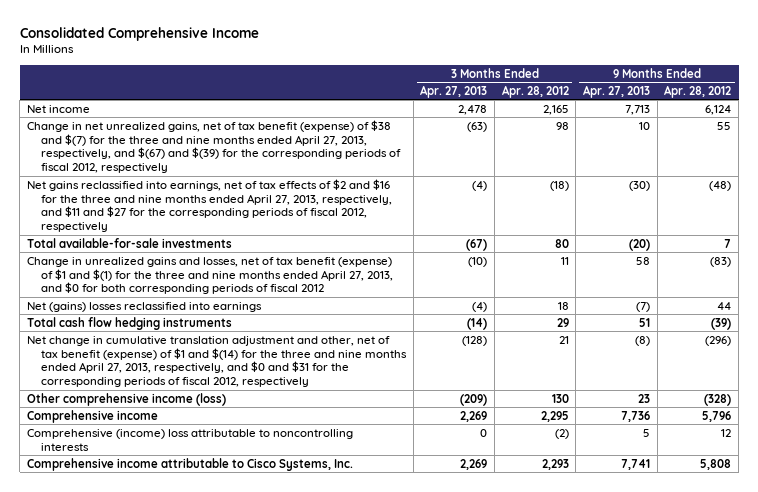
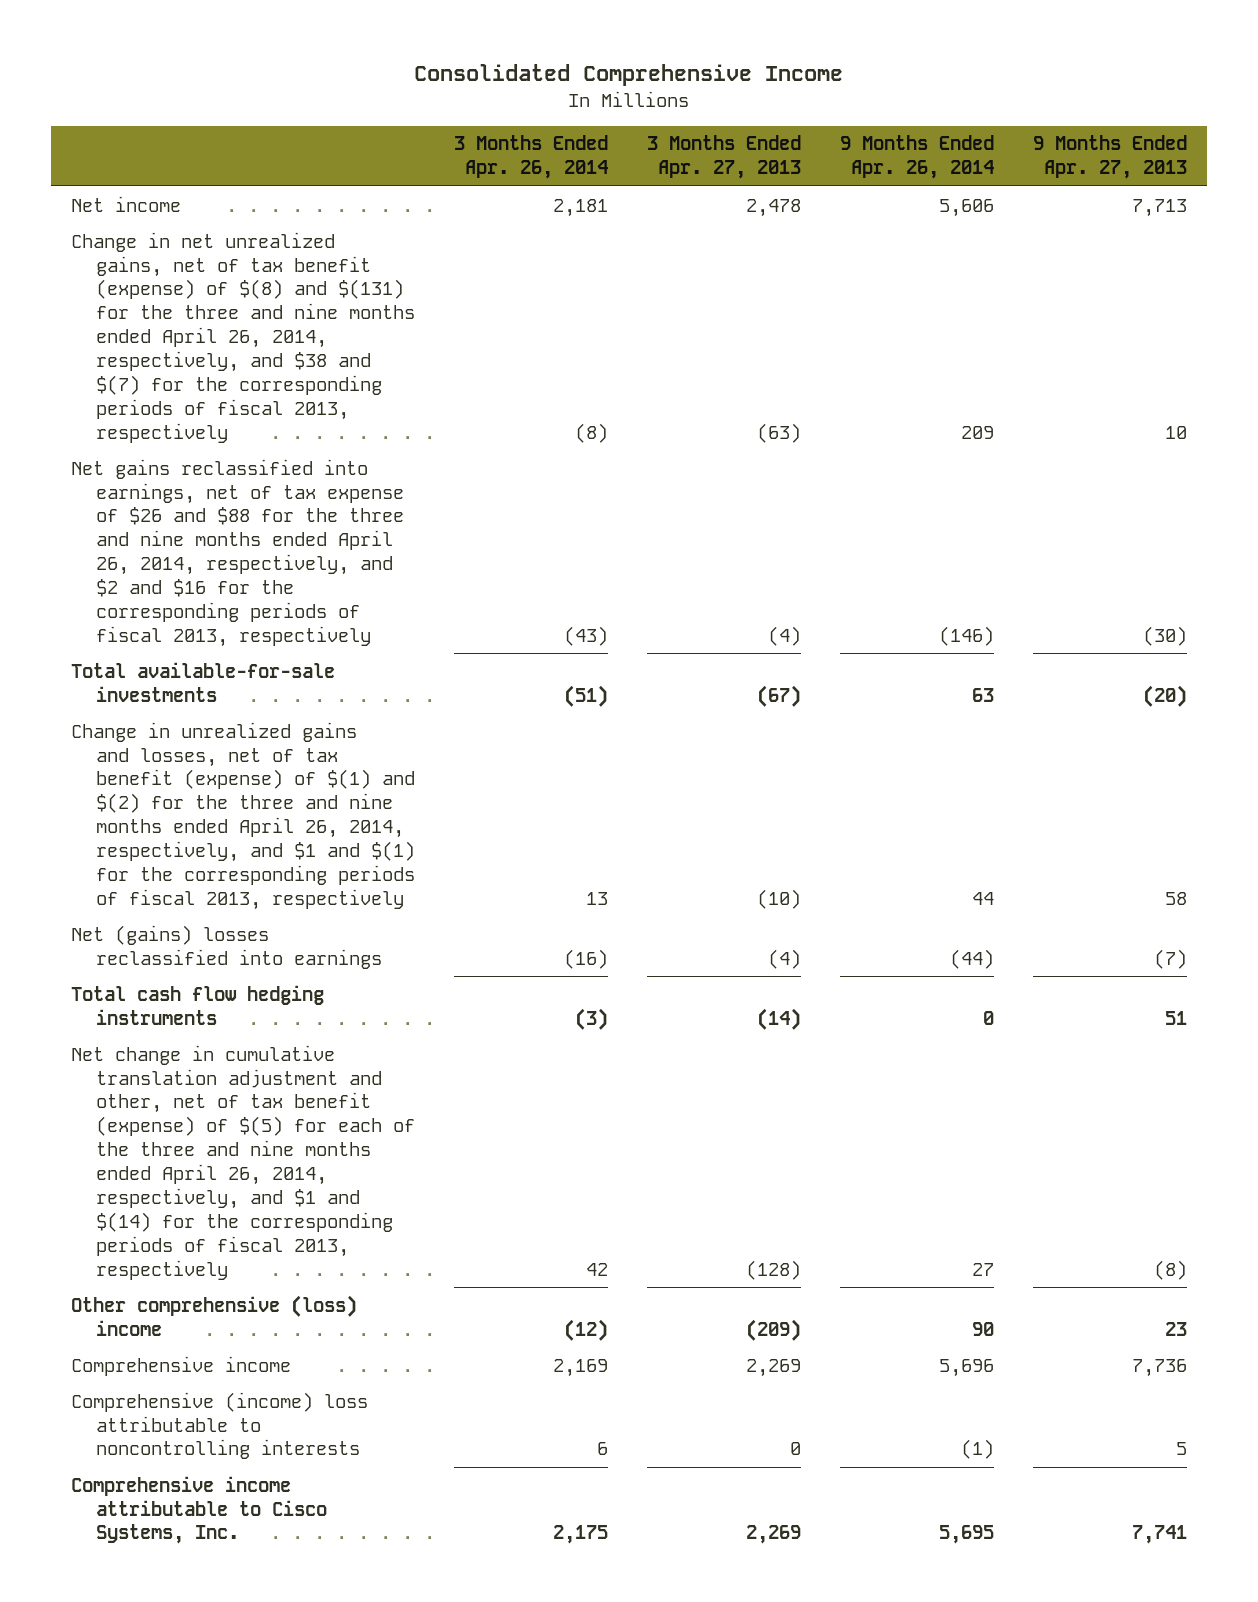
[501,84,569,98] Apr. 28, 2012 -> none
[664,84,732,98] Apr. 28, 2012 -> none
none -> [454,135,609,180] 3 Months Ended Apr. 26, 2014
none -> [840,135,995,180] 9 Months Ended Apr. 26, 2014
[26,119,401,174] Change in net unrealized gains, net of tax benefit (expense) of $38 and $(7) for the three and nine months ended April 27, 2013, respectively, and $(67) and $(39) for the corresponding periods of fiscal 2012, respectively -> [70,231,416,443] Change in net unrealized gains, net of tax benefit (expense) of $(8) and $(131) for the three and nine months ended April 26, 2014, respectively, and $38 and $(7) for the corresponding periods of fiscal 2013, respectively
[26,178,392,233] Net gains reclassified into earnings, net of tax effects of $2 and $16 for the three and nine months ended April 27, 2013, respectively, and $11 and $27 for the corresponding periods of fiscal 2012, respectively -> [70,458,405,647] Net gains reclassified into earnings, net of tax expense of $26 and $88 for the three and nine months ended April 26, 2014, respectively, and $2 and $16 for the corresponding periods of fiscal 2013, respectively
[26,256,393,295] Change in unrealized gains and losses, net of tax benefit (expense) of $1 and $(1) for the three and nine months ended April 27, 2013, and $0 for both corresponding periods of fiscal 2012 -> [70,721,416,910] Change in unrealized gains and losses, net of tax benefit (expense) of $(1) and $(2) for the three and nine months ended April 26, 2014, respectively, and $1 and $(1) for the corresponding periods of fiscal 2013, respectively
[26,335,407,388] Net change in cumulative translation adjustment and other, net of tax benefit (expense) of $1 and $(14) for the three and nine months ended April 27, 2013, respectively, and $0 and $31 for the corresponding periods of fiscal 2012, respectively -> [70,1044,416,1280] Net change in cumulative translation adjustment and other, net of tax benefit (expense) of $(5) for each of the three and nine months ended April 26, 2014, respectively, and $1 and $(14) for the corresponding periods of fiscal 2013, respectively
[26,392,226,406] Other comprehensive income (loss) -> [70,1294,357,1336] Other comprehensive (loss) income

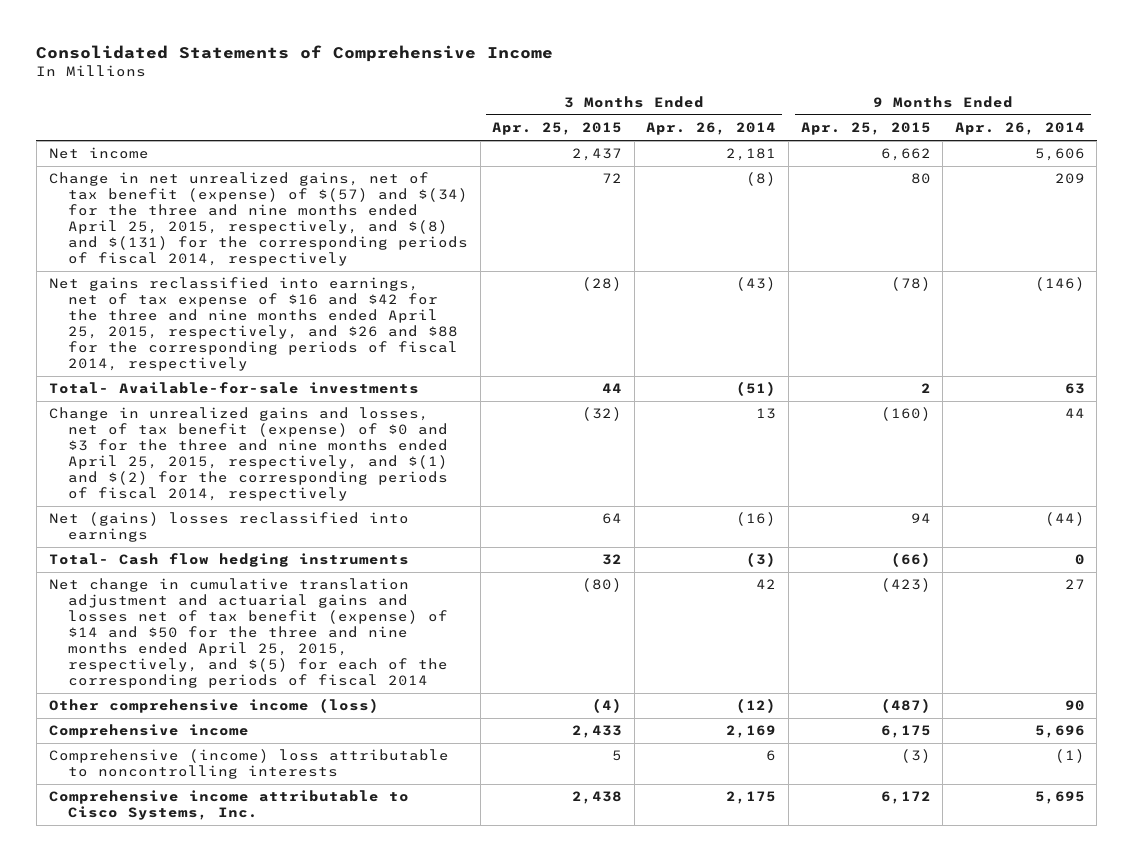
[413,63,843,86] Consolidated Comprehensive Income -> [36,44,554,62] Consolidated Statements of Comprehensive Income
[647,135,802,180] 3 Months Ended Apr. 27, 2013 -> none
[1033,135,1188,180] 9 Months Ended Apr. 27, 2013 -> none
none -> [492,122,623,136] Apr. 25, 2015
none -> [800,122,931,136] Apr. 25, 2015
[70,231,416,443] Change in net unrealized gains, net of tax benefit (expense) of $(8) and $(131) for the three and nine months ended April 26, 2014, respectively, and $38 and $(7) for the corresponding periods of fiscal 2013, respectively -> [48,172,469,267] Change in net unrealized gains, net of tax benefit (expense) of $(57) and $(34) for the three and nine months ended April 25, 2015, respectively, and $(8) and $(131) for the corresponding periods of fiscal 2014, respectively
[70,458,405,647] Net gains reclassified into earnings, net of tax expense of $26 and $88 for the three and nine months ended April 26, 2014, respectively, and $2 and $16 for the corresponding periods of fiscal 2013, respectively -> [48,277,459,372] Net gains reclassified into earnings, net of tax expense of $16 and $42 for the three and nine months ended April 25, 2015, respectively, and $26 and $88 for the corresponding periods of fiscal 2014, respectively
[70,661,335,702] Total available-for-sale investments -> [48,382,419,395] Total- Available-for-sale investments
[70,721,416,910] Change in unrealized gains and losses, net of tax benefit (expense) of $(1) and $(2) for the three and nine months ended April 26, 2014, respectively, and $1 and $(1) for the corresponding periods of fiscal 2013, respectively -> [48,407,449,502] Change in unrealized gains and losses, net of tax benefit (expense) of $0 and $3 for the three and nine months ended April 25, 2015, respectively, and $(1) and $(2) for the corresponding periods of fiscal 2014, respectively
[70,984,324,1025] Total cash flow hedging instruments -> [48,553,409,568] Total- Cash flow hedging instruments
[70,1044,416,1280] Net change in cumulative translation adjustment and other, net of tax benefit (expense) of $(5) for each of the three and nine months ended April 26, 2014, respectively, and $1 and $(14) for the corresponding periods of fiscal 2013, respectively -> [48,578,449,689] Net change in cumulative translation adjustment and actuarial gains and losses net of tax benefit (expense) of $14 and $50 for the three and nine months ended April 25, 2015, respectively, and $(5) for each of the corresponding periods of fiscal 2014
[70,1294,357,1336] Other comprehensive (loss) income -> [48,698,379,714] Other comprehensive income (loss)

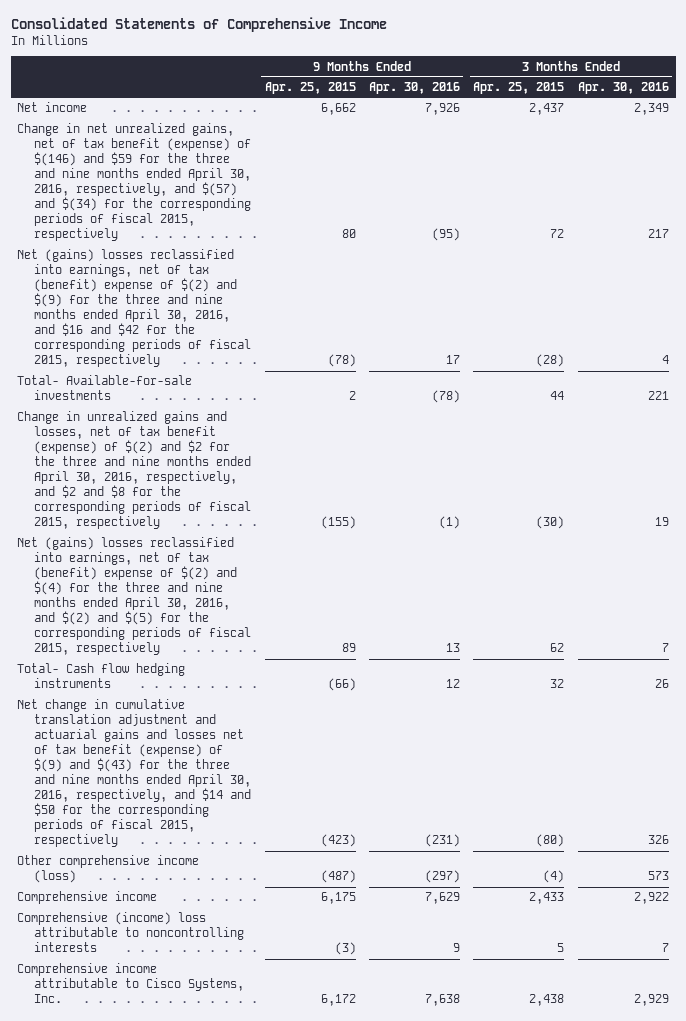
[646,122,777,136] Apr. 26, 2014 -> none
[954,122,1085,136] Apr. 26, 2014 -> none
none -> [369,82,461,95] Apr. 30, 2016
none -> [577,82,669,95] Apr. 30, 2016
[48,172,469,267] Change in net unrealized gains, net of tax benefit (expense) of $(57) and $(34) for the three and nine months ended April 25, 2015, respectively, and $(8) and $(131) for the corresponding periods of fiscal 2014, respectively -> [17,123,252,242] Change in net unrealized gains, net of tax benefit (expense) of $(146) and $59 for the three and nine months ended April 30, 2016, respectively, and $(57) and $(34) for the corresponding periods of fiscal 2015, respectively
[48,277,459,372] Net gains reclassified into earnings, net of tax expense of $16 and $42 for the three and nine months ended April 25, 2015, respectively, and $26 and $88 for the corresponding periods of fiscal 2014, respectively -> [17,249,252,368] Net (gains) losses reclassified into earnings, net of tax (benefit) expense of $(2) and $(9) for the three and nine months ended April 30, 2016, and $16 and $42 for the corresponding periods of fiscal 2015, respectively
[48,512,409,543] Net (gains) losses reclassified into earnings -> none
[48,407,449,502] Change in unrealized gains and losses, net of tax benefit (expense) of $0 and $3 for the three and nine months ended April 25, 2015, respectively, and $(1) and $(2) for the corresponding periods of fiscal 2014, respectively -> [17,411,252,530] Change in unrealized gains and losses, net of tax benefit (expense) of $(2) and $2 for the three and nine months ended April 30, 2016, respectively, and $2 and $8 for the corresponding periods of fiscal 2015, respectively
[582,407,623,422] (32) -> [536,516,565,530] (30)
[880,407,931,422] (160) -> [320,516,356,530] (155)
none -> [17,537,252,656] Net (gains) losses reclassified into earnings, net of tax (benefit) expense of $(2) and $(4) for the three and nine months ended April 30, 2016, and $(2) and $(5) for the corresponding periods of fiscal 2015, respectively
[48,578,449,689] Net change in cumulative translation adjustment and actuarial gains and losses net of tax benefit (expense) of $14 and $50 for the three and nine months ended April 25, 2015, respectively, and $(5) for each of the corresponding periods of fiscal 2014 -> [17,699,252,848] Net change in cumulative translation adjustment and actuarial gains and losses net of tax benefit (expense) of $(9) and $(43) for the three and nine months ended April 30, 2016, respectively, and $14 and $50 for the corresponding periods of fiscal 2015, respectively

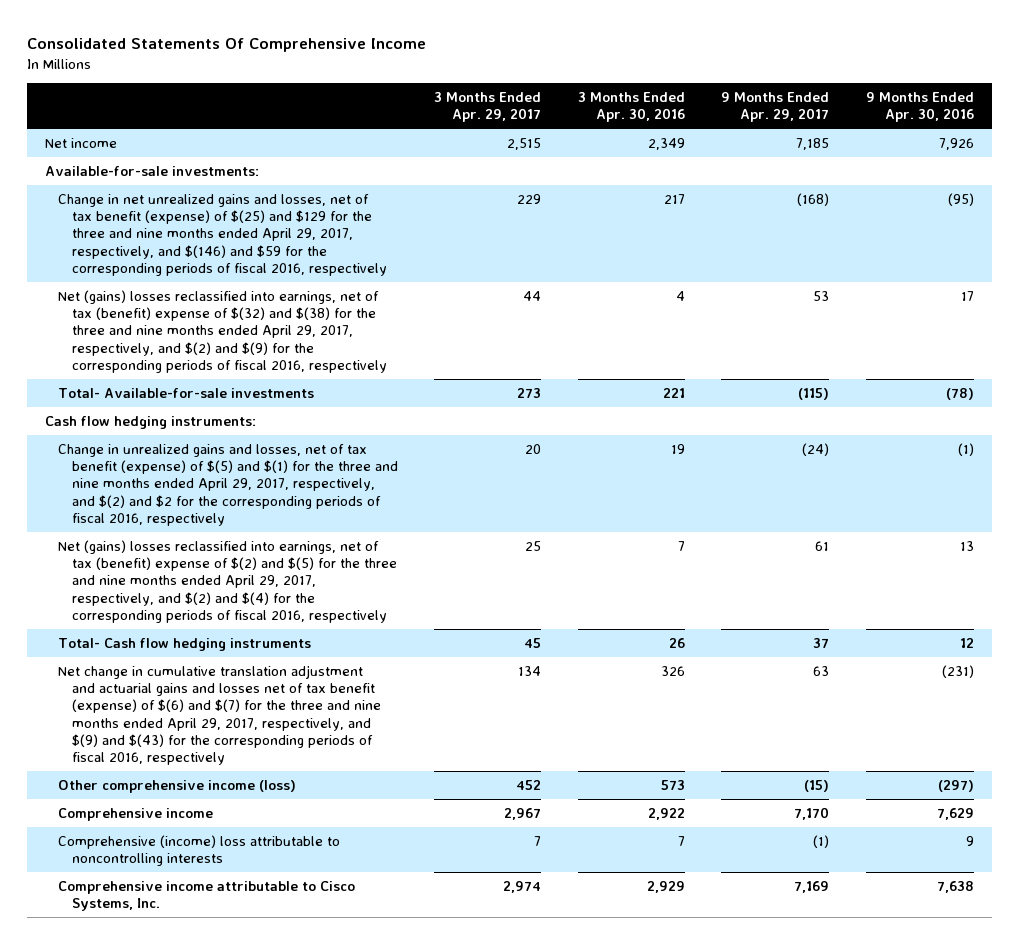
[10,16,387,32] Consolidated Statements of Comprehensive Income -> [27,38,427,53] Consolidated Statements Of Comprehensive Income
[264,82,356,95] Apr. 25, 2015 -> none
[473,82,565,95] Apr. 25, 2015 -> none
none -> [434,91,542,123] 3 Months Ended Apr. 29, 2017
none -> [721,91,830,123] 9 Months Ended Apr. 29, 2017
none -> [45,165,260,176] Available-for-sale investments:
[17,123,252,242] Change in net unrealized gains, net of tax benefit (expense) of $(146) and $59 for the three and nine months ended April 30, 2016, respectively, and $(57) and $(34) for the corresponding periods of fiscal 2015, respectively -> [58,193,387,276] Change in net unrealized gains and losses, net of tax benefit (expense) of $(25) and $129 for the three and nine months ended April 29, 2017, respectively, and $(146) and $59 for the corresponding periods of fiscal 2016, respectively
[17,249,252,368] Net (gains) losses reclassified into earnings, net of tax (benefit) expense of $(2) and $(9) for the three and nine months ended April 30, 2016, and $16 and $42 for the corresponding periods of fiscal 2015, respectively -> [58,289,387,373] Net (gains) losses reclassified into earnings, net of tax (benefit) expense of $(32) and $(38) for the three and nine months ended April 29, 2017, respectively, and $(2) and $(9) for the corresponding periods of fiscal 2016, respectively
none -> [45,415,257,429] Cash flow hedging instruments:
[17,411,252,530] Change in unrealized gains and losses, net of tax benefit (expense) of $(2) and $2 for the three and nine months ended April 30, 2016, respectively, and $2 and $8 for the corresponding periods of fiscal 2015, respectively -> [58,443,398,526] Change in unrealized gains and losses, net of tax benefit (expense) of $(5) and $(1) for the three and nine months ended April 29, 2017, respectively, and $(2) and $2 for the corresponding periods of fiscal 2016, respectively
[17,537,252,656] Net (gains) losses reclassified into earnings, net of tax (benefit) expense of $(2) and $(4) for the three and nine months ended April 30, 2016, and $(2) and $(5) for the corresponding periods of fiscal 2015, respectively -> [58,539,397,623] Net (gains) losses reclassified into earnings, net of tax (benefit) expense of $(2) and $(5) for the three and nine months ended April 29, 2017, respectively, and $(2) and $(4) for the corresponding periods of fiscal 2016, respectively
[17,699,252,848] Net change in cumulative translation adjustment and actuarial gains and losses net of tax benefit (expense) of $(9) and $(43) for the three and nine months ended April 30, 2016, respectively, and $14 and $50 for the corresponding periods of fiscal 2015, respectively -> [58,664,381,766] Net change in cumulative translation adjustment and actuarial gains and losses net of tax benefit (expense) of $(6) and $(7) for the three and nine months ended April 29, 2017, respectively, and $(9) and $(43) for the corresponding periods of fiscal 2016, respectively

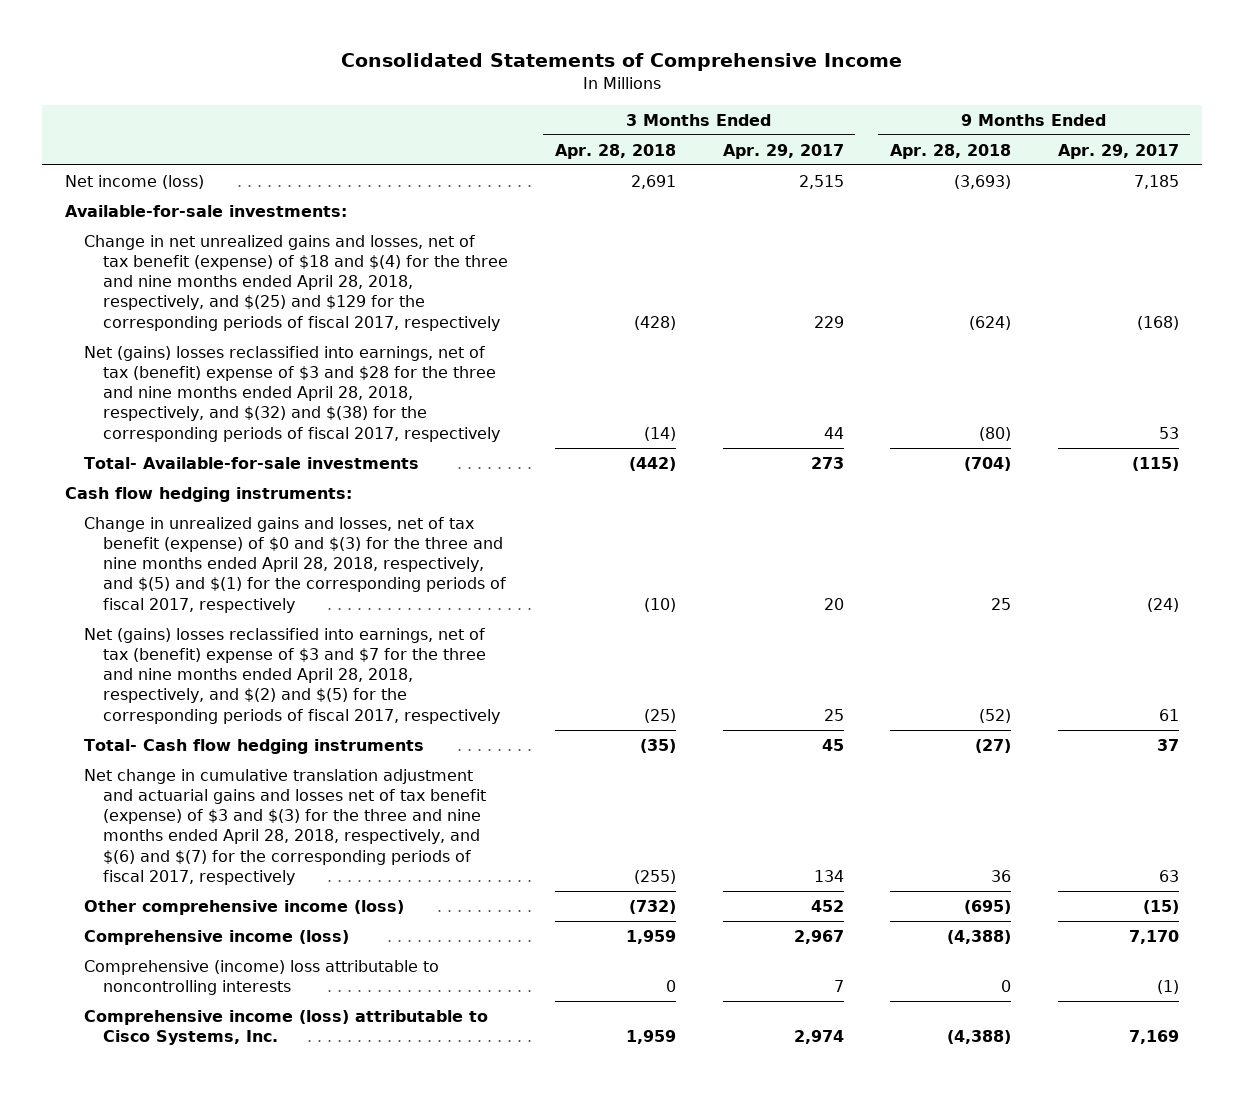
[27,38,427,53] Consolidated Statements Of Comprehensive Income -> [341,53,903,72] Consolidated Statements of Comprehensive Income
[577,91,685,123] 3 Months Ended Apr. 30, 2016 -> none
[865,91,974,123] 9 Months Ended Apr. 30, 2016 -> none
none -> [554,143,676,159] Apr. 28, 2018
none -> [890,143,1012,159] Apr. 28, 2018
[45,137,118,148] Net income -> [65,174,205,189] Net income (loss)
[58,193,387,276] Change in net unrealized gains and losses, net of tax benefit (expense) of $(25) and $129 for the three and nine months ended April 29, 2017, respectively, and $(146) and $59 for the corresponding periods of fiscal 2016, respectively -> [84,234,509,331] Change in net unrealized gains and losses, net of tax benefit (expense) of $18 and $(4) for the three and nine months ended April 28, 2018, respectively, and $(25) and $129 for the corresponding periods of fiscal 2017, respectively
[58,289,387,373] Net (gains) losses reclassified into earnings, net of tax (benefit) expense of $(32) and $(38) for the three and nine months ended April 29, 2017, respectively, and $(2) and $(9) for the corresponding periods of fiscal 2016, respectively -> [84,345,501,442] Net (gains) losses reclassified into earnings, net of tax (benefit) expense of $3 and $28 for the three and nine months ended April 28, 2018, respectively, and $(32) and $(38) for the corresponding periods of fiscal 2017, respectively
[58,443,398,526] Change in unrealized gains and losses, net of tax benefit (expense) of $(5) and $(1) for the three and nine months ended April 29, 2017, respectively, and $(2) and $2 for the corresponding periods of fiscal 2016, respectively -> [84,516,507,613] Change in unrealized gains and losses, net of tax benefit (expense) of $0 and $(3) for the three and nine months ended April 28, 2018, respectively, and $(5) and $(1) for the corresponding periods of fiscal 2017, respectively
[58,539,397,623] Net (gains) losses reclassified into earnings, net of tax (benefit) expense of $(2) and $(5) for the three and nine months ended April 29, 2017, respectively, and $(2) and $(4) for the corresponding periods of fiscal 2016, respectively -> [84,627,501,724] Net (gains) losses reclassified into earnings, net of tax (benefit) expense of $3 and $7 for the three and nine months ended April 28, 2018, respectively, and $(2) and $(5) for the corresponding periods of fiscal 2017, respectively
[58,664,381,766] Net change in cumulative translation adjustment and actuarial gains and losses net of tax benefit (expense) of $(6) and $(7) for the three and nine months ended April 29, 2017, respectively, and $(9) and $(43) for the corresponding periods of fiscal 2016, respectively -> [84,768,487,885] Net change in cumulative translation adjustment and actuarial gains and losses net of tax benefit (expense) of $3 and $(3) for the three and nine months ended April 28, 2018, respectively, and $(6) and $(7) for the corresponding periods of fiscal 2017, respectively
[58,807,214,821] Comprehensive income -> [84,929,350,945] Comprehensive income (loss)
[58,880,356,912] Comprehensive income attributable to Cisco Systems, Inc. -> [84,1009,489,1046] Comprehensive income (loss) attributable to Cisco Systems, Inc.

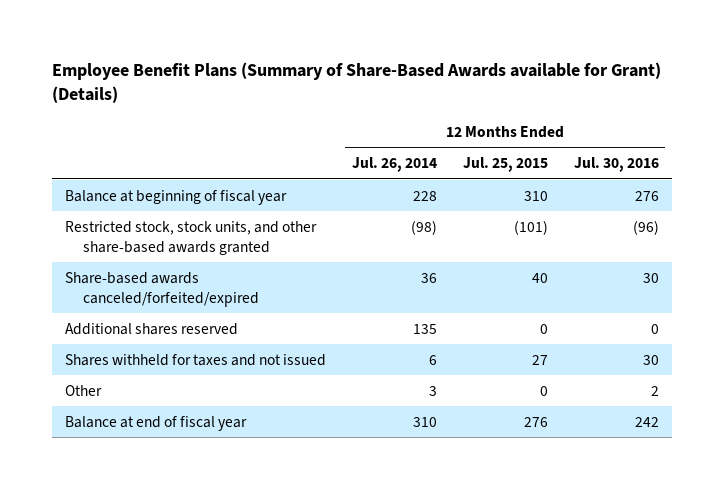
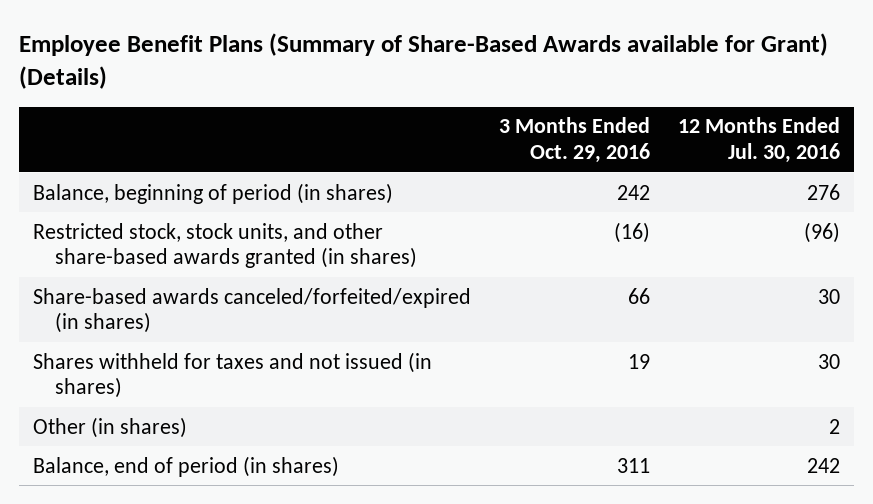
[351,157,437,173] Jul. 26, 2014 -> none
[462,157,548,173] Jul. 25, 2015 -> none
none -> [499,117,651,163] 3 Months Ended Oct. 29, 2016
[65,322,239,335] Additional shares reserved -> none
[65,189,288,205] Balance at beginning of fiscal year -> [32,182,393,204] Balance, beginning of period (in shares)
[65,220,318,255] Restricted stock, stock units, and other share-based awards granted -> [32,222,417,268] Restricted stock, stock units, and other share-based awards granted (in shares)
[65,271,260,307] Share-based awards canceled/forfeited/expired -> [32,287,471,333] Share-based awards canceled/forfeited/expired (in shares)
[65,353,327,366] Shares withheld for taxes and not issued -> [32,351,432,398] Shares withheld for taxes and not issued (in shares)
[65,384,103,396] Other -> [32,416,187,438] Other (in shares)
[65,415,248,431] Balance at end of fiscal year -> [32,455,339,477] Balance, end of period (in shares)

